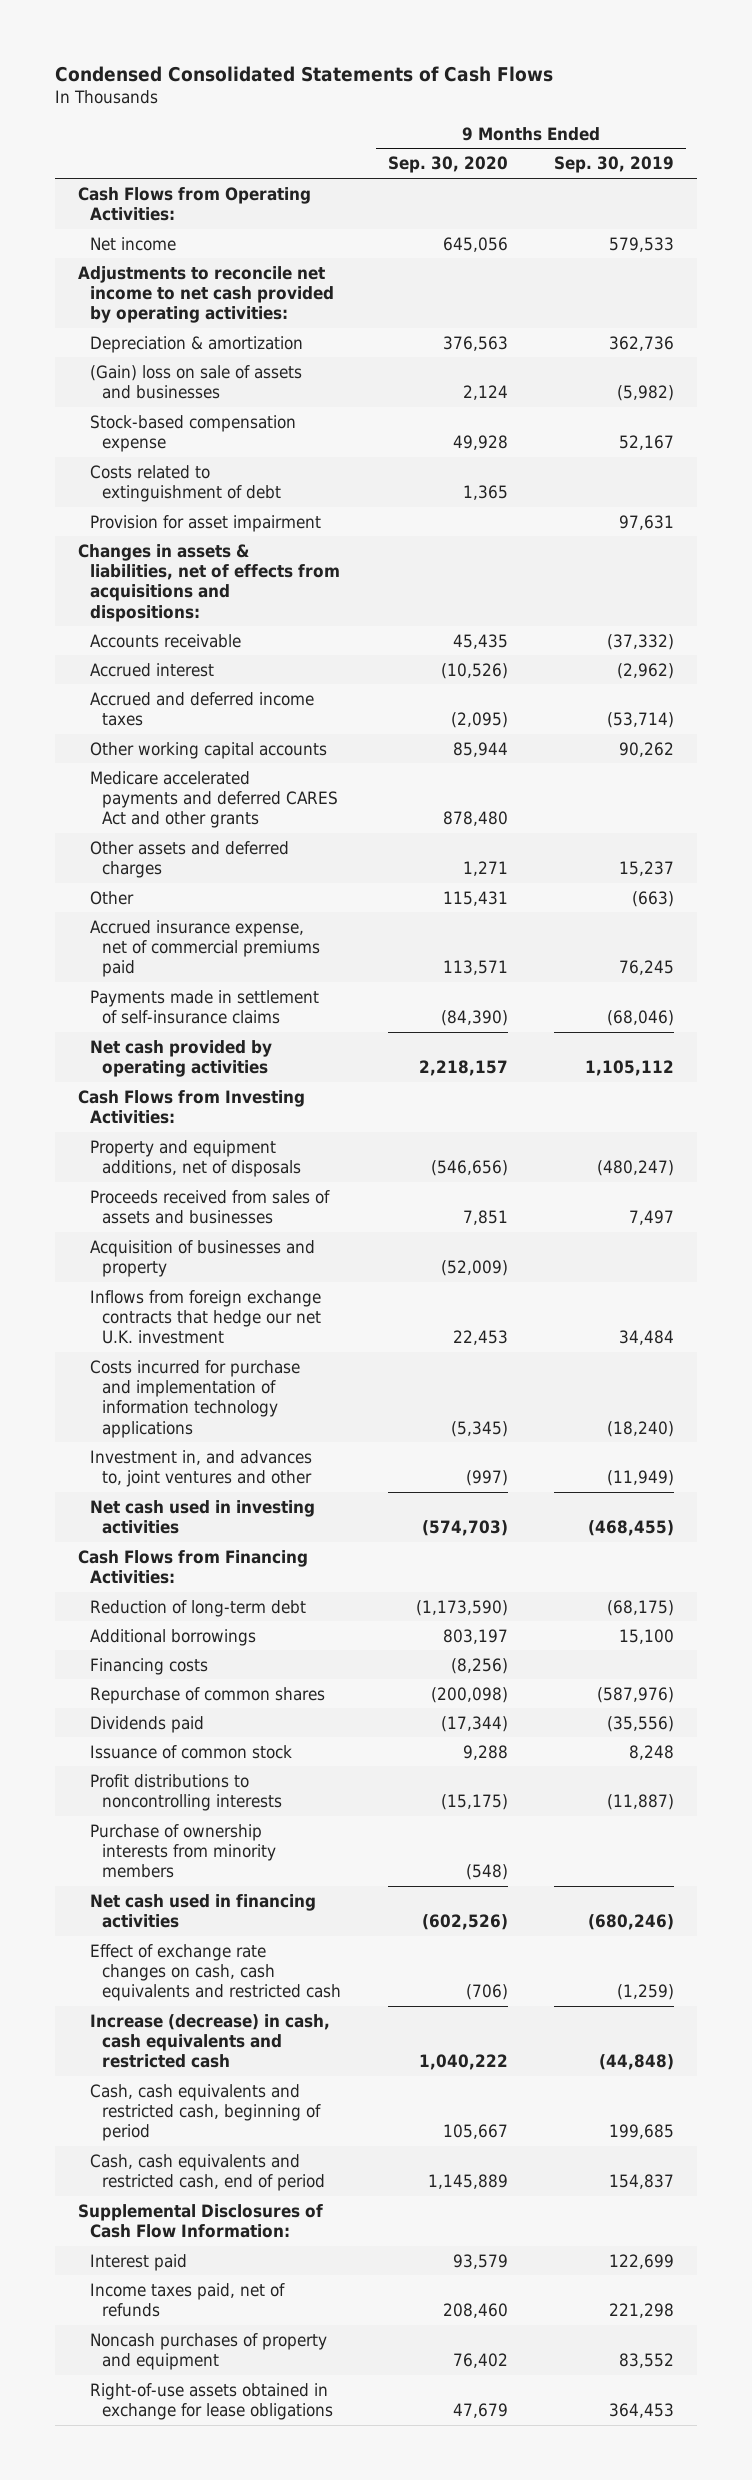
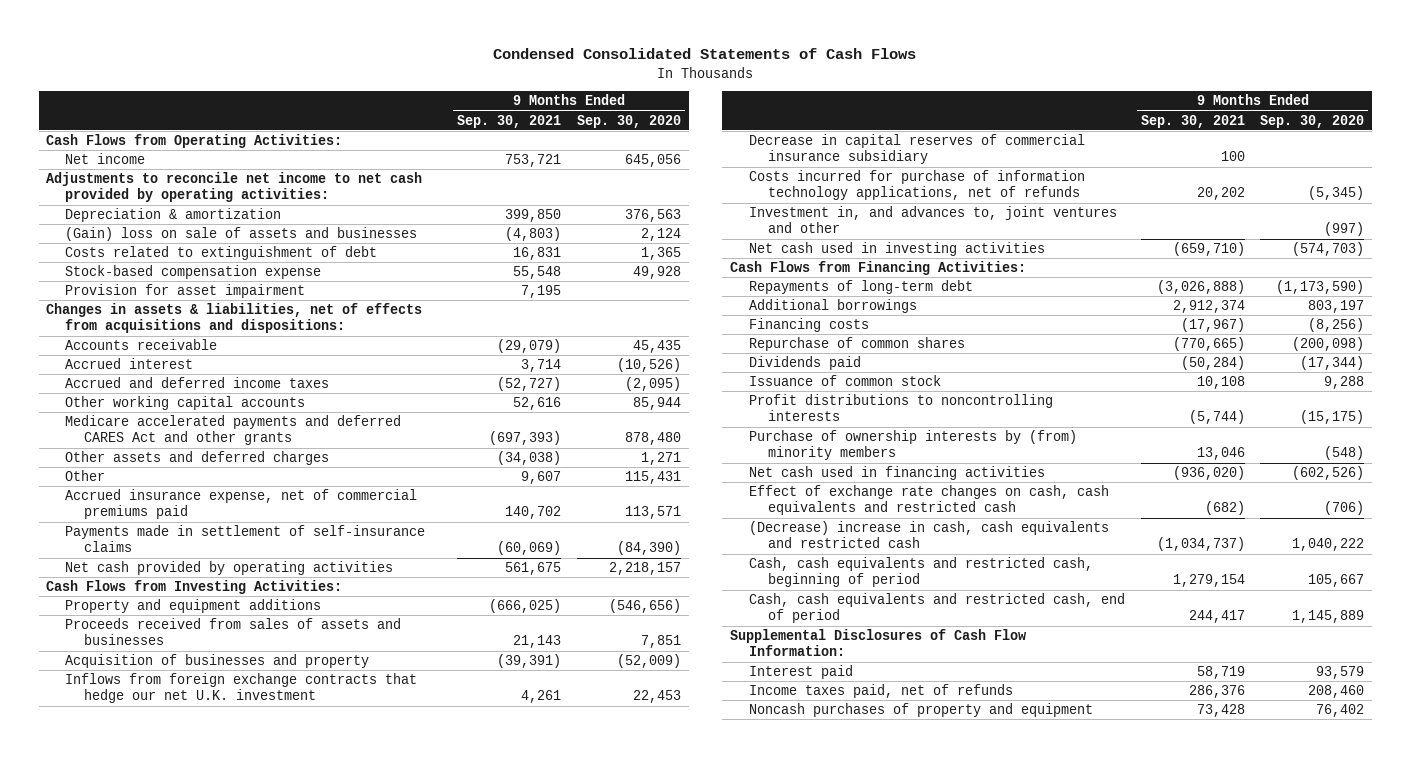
[554,156,675,174] Sep. 30, 2019 -> none
none -> [457,114,562,128] Sep. 30, 2021
[90,414,297,452] Stock-based compensation expense -> [65,265,322,280] Stock-based compensation expense
[90,1139,302,1177] Property and equipment additions, net of disposals -> [65,599,322,614] Property and equipment additions
none -> [749,134,1086,165] Decrease in capital reserves of commercial insurance subsidiary
[90,1359,301,1438] Costs incurred for purchase and implementation of information technology applications -> [749,170,1086,201] Costs incurred for purchase of information technology applications, net of refunds
[90,1599,307,1617] Reduction of long-term debt -> [749,280,974,295] Repayments of long-term debt
[90,1823,277,1879] Purchase of ownership interests from minority members -> [749,430,1078,461] Purchase of ownership interests by (from) minority members
[90,2013,331,2069] Increase (decrease) in cash, cash equivalents and restricted cash -> [749,521,1110,549] (Decrease) increase in cash, cash equivalents and restricted cash
[90,2382,334,2420] Right-of-use assets obtained in exchange for lease obligations -> none

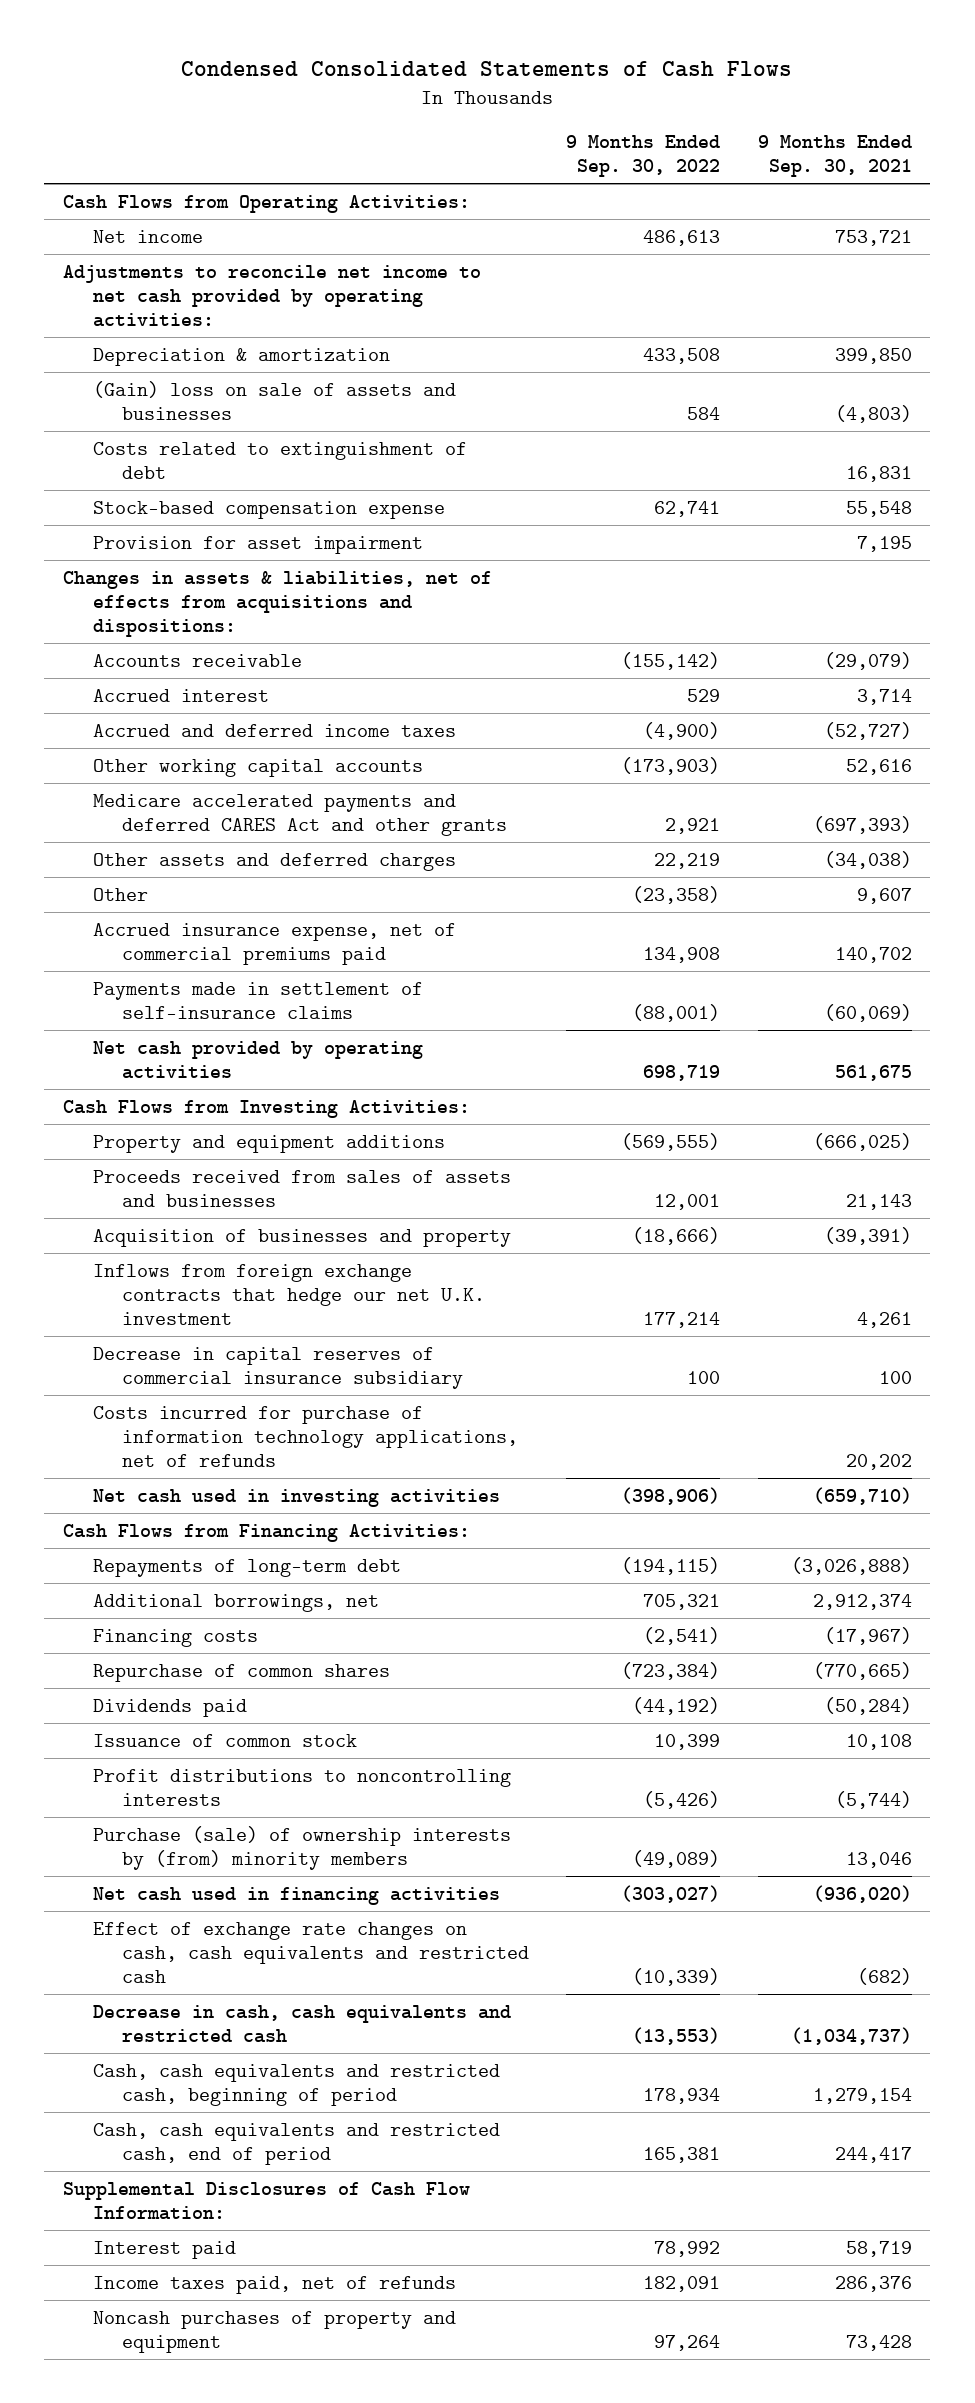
[576,114,681,128] Sep. 30, 2020 -> none
none -> [566,135,721,178] 9 Months Ended Sep. 30, 2022
[749,206,1118,234] Investment in, and advances to, joint ventures and other -> none
[749,299,918,314] Additional borrowings -> [92,1593,379,1612] Additional borrowings, net
[749,430,1078,461] Purchase of ownership interests by (from) minority members -> [92,1825,511,1870] Purchase (sale) of ownership interests by (from) minority members
[749,521,1110,549] (Decrease) increase in cash, cash equivalents and restricted cash -> [92,2004,511,2043] Decrease in cash, cash equivalents and restricted cash

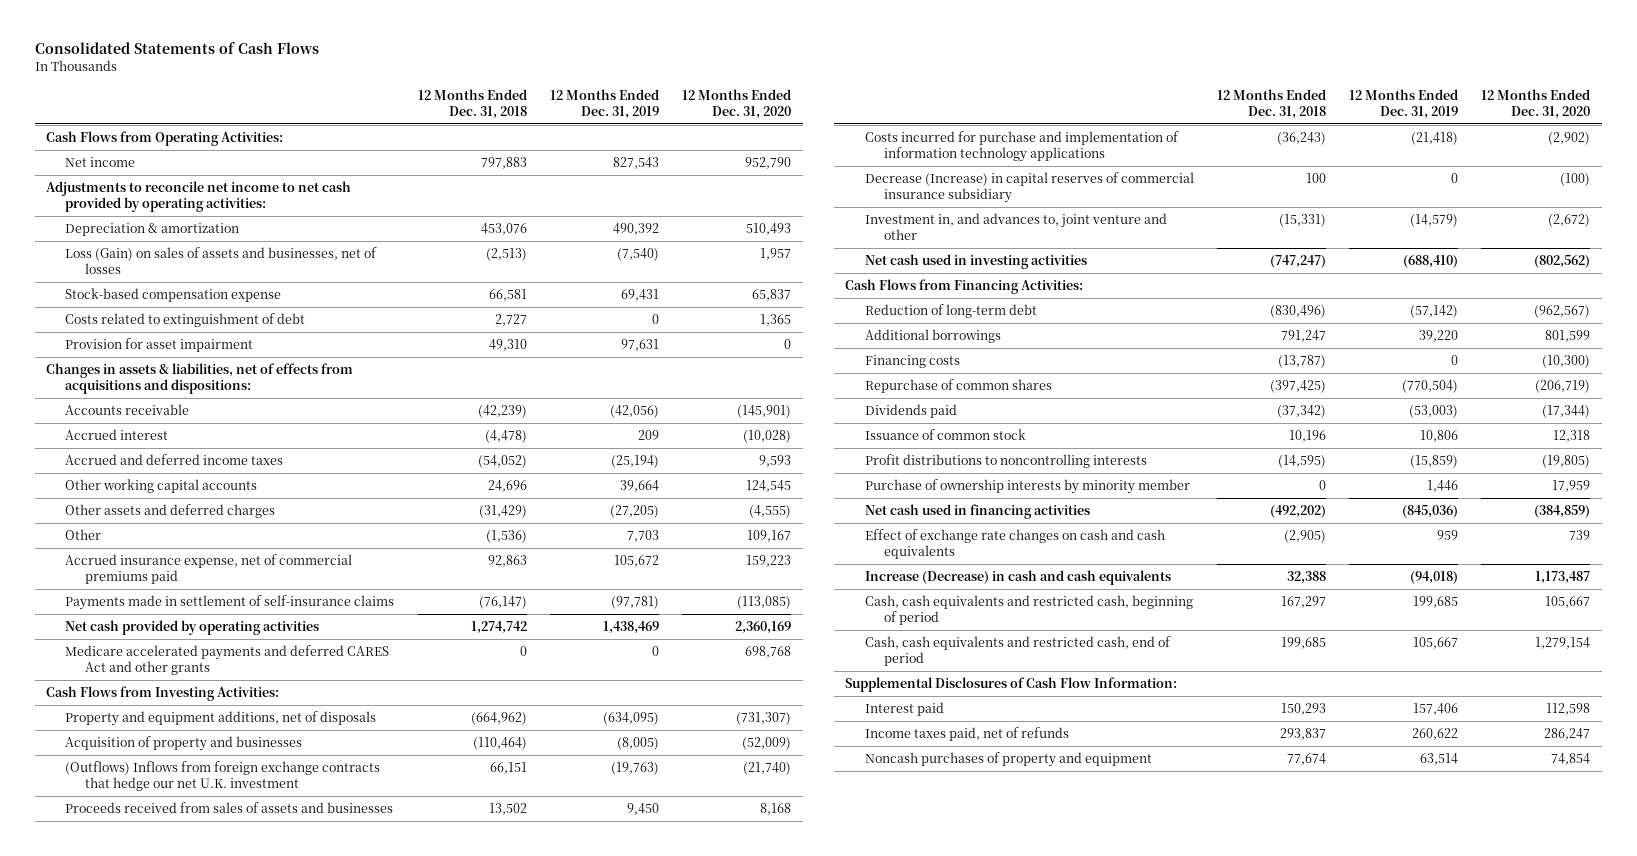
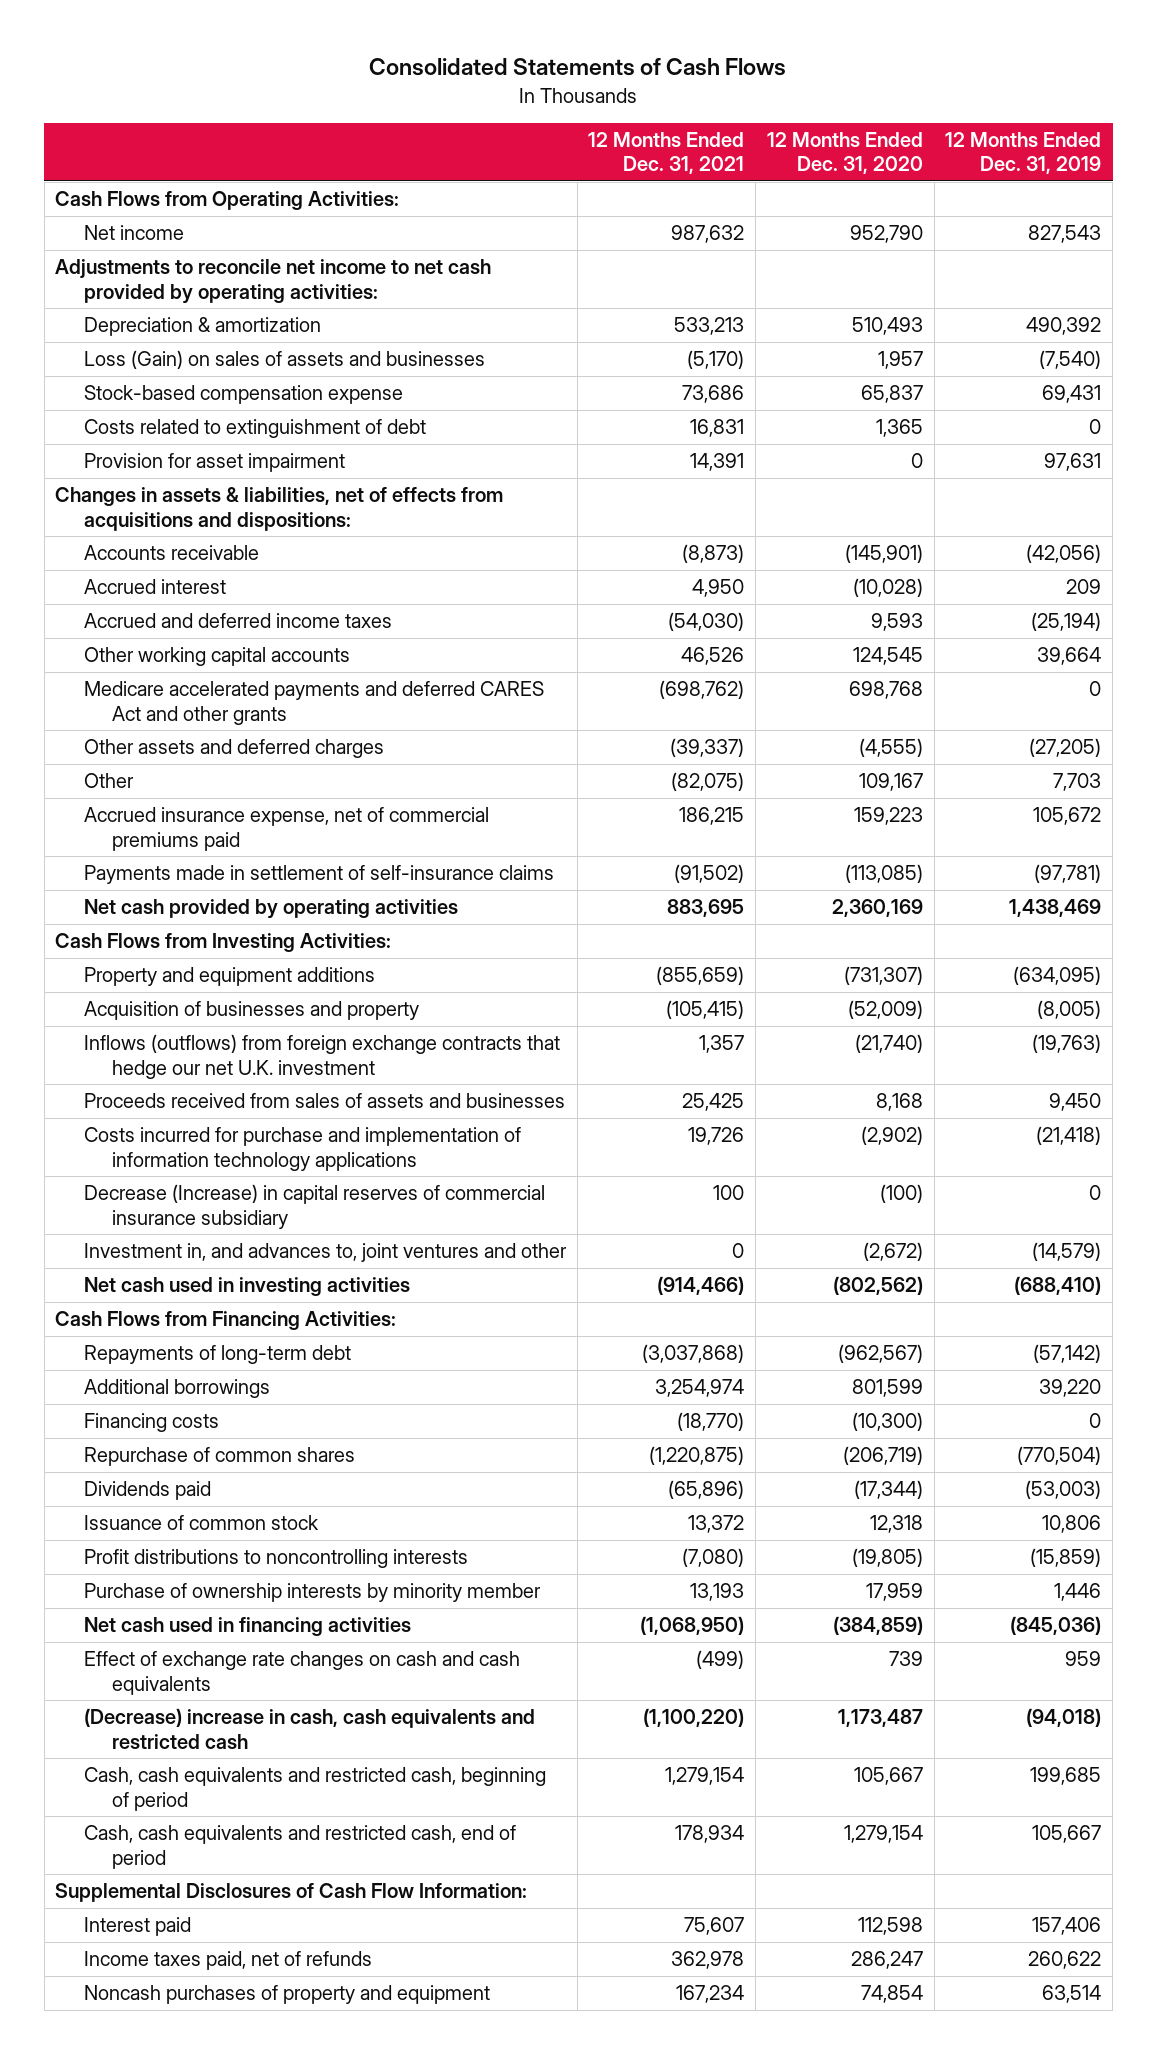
[417,88,527,119] 12 Months Ended Dec. 31, 2018 -> none
none -> [588,132,745,175] 12 Months Ended Dec. 31, 2021
[65,247,378,274] Loss (Gain) on sales of assets and businesses, net of losses -> [83,350,485,370] Loss (Gain) on sales of assets and businesses
[65,645,390,675] Medicare accelerated payments and deferred CARES Act and other grants -> [83,681,544,725] Medicare accelerated payments and deferred CARES Act and other grants
[65,711,377,727] Property and equipment additions, net of disposals -> [83,967,375,987] Property and equipment additions
[65,736,303,752] Acquisition of property and businesses -> [83,1001,419,1021] Acquisition of businesses and property
[65,761,381,791] (Outflows) Inflows from foreign exchange contracts that hedge our net U.K. investment -> [83,1034,560,1079] Inflows (outflows) from foreign exchange contracts that hedge our net U.K. investment
[864,213,1167,240] Investment in, and advances to, joint venture and other -> [83,1243,567,1263] Investment in, and advances to, joint ventures and other
[864,304,1037,319] Reduction of long-term debt -> [83,1345,351,1365] Repayments of long-term debt
[864,570,1171,586] Increase (Decrease) in cash and cash equivalents -> [83,1708,535,1749] (Decrease) increase in cash, cash equivalents and restricted cash

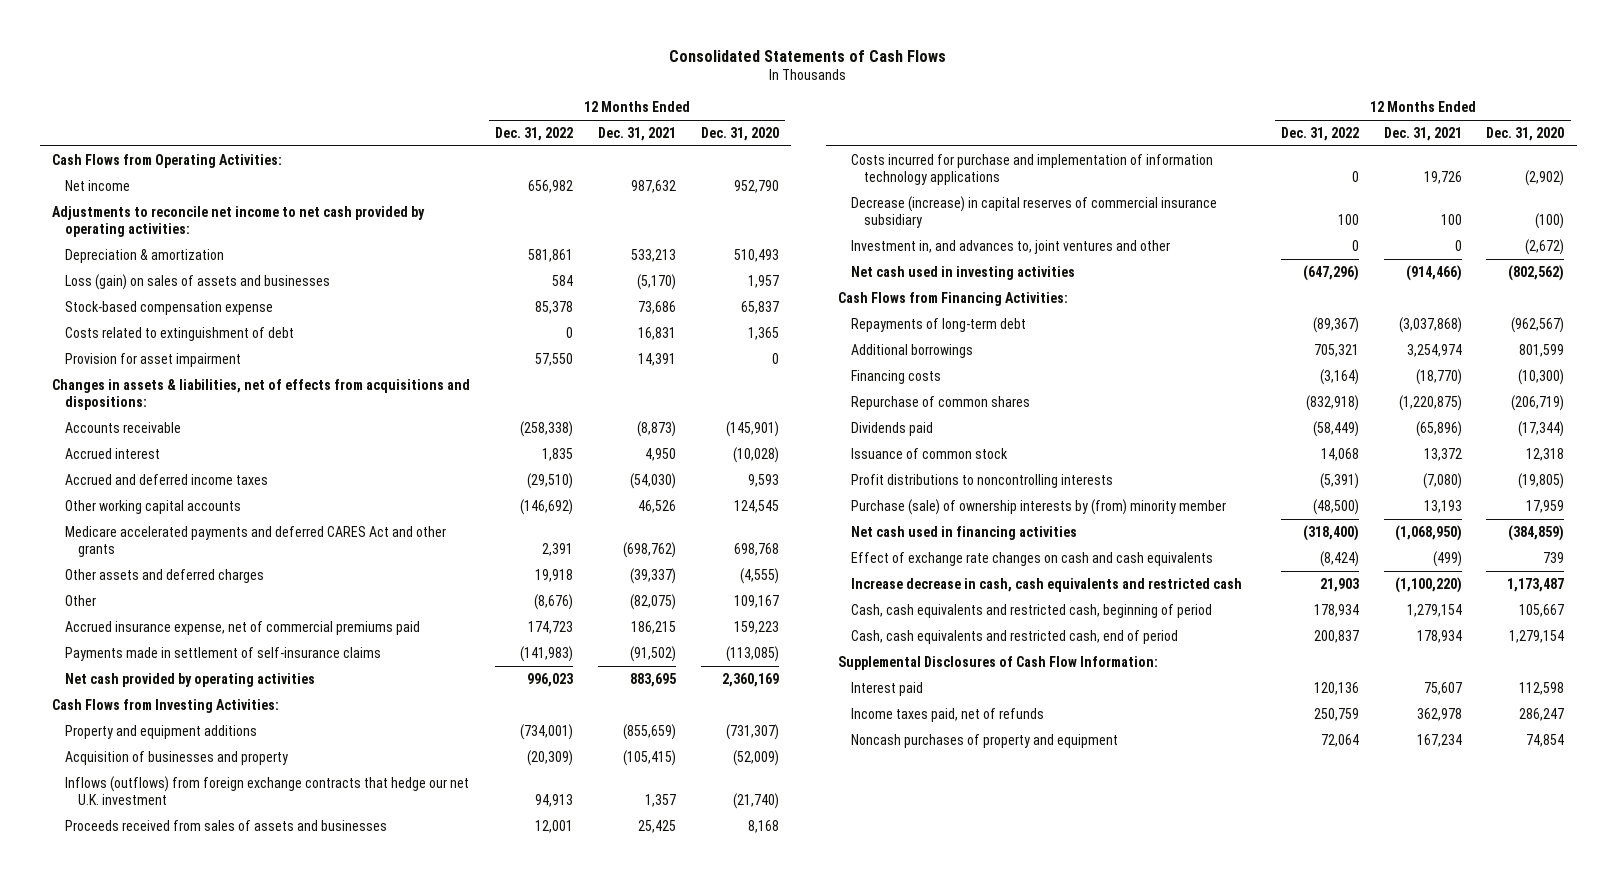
[945,132,1102,175] 12 Months Ended Dec. 31, 2019 -> none
none -> [495,126,574,141] Dec. 31, 2022
[83,350,485,370] Loss (Gain) on sales of assets and businesses -> [65,273,331,290] Loss (gain) on sales of assets and businesses
[83,1184,545,1229] Decrease (Increase) in capital reserves of commercial insurance subsidiary -> [851,195,1218,229] Decrease (increase) in capital reserves of commercial insurance subsidiary
[83,1583,541,1603] Purchase of ownership interests by minority member -> [851,498,1227,515] Purchase (sale) of ownership interests by (from) minority member
[83,1708,535,1749] (Decrease) increase in cash, cash equivalents and restricted cash -> [851,577,1243,592] Increase decrease in cash, cash equivalents and restricted cash

